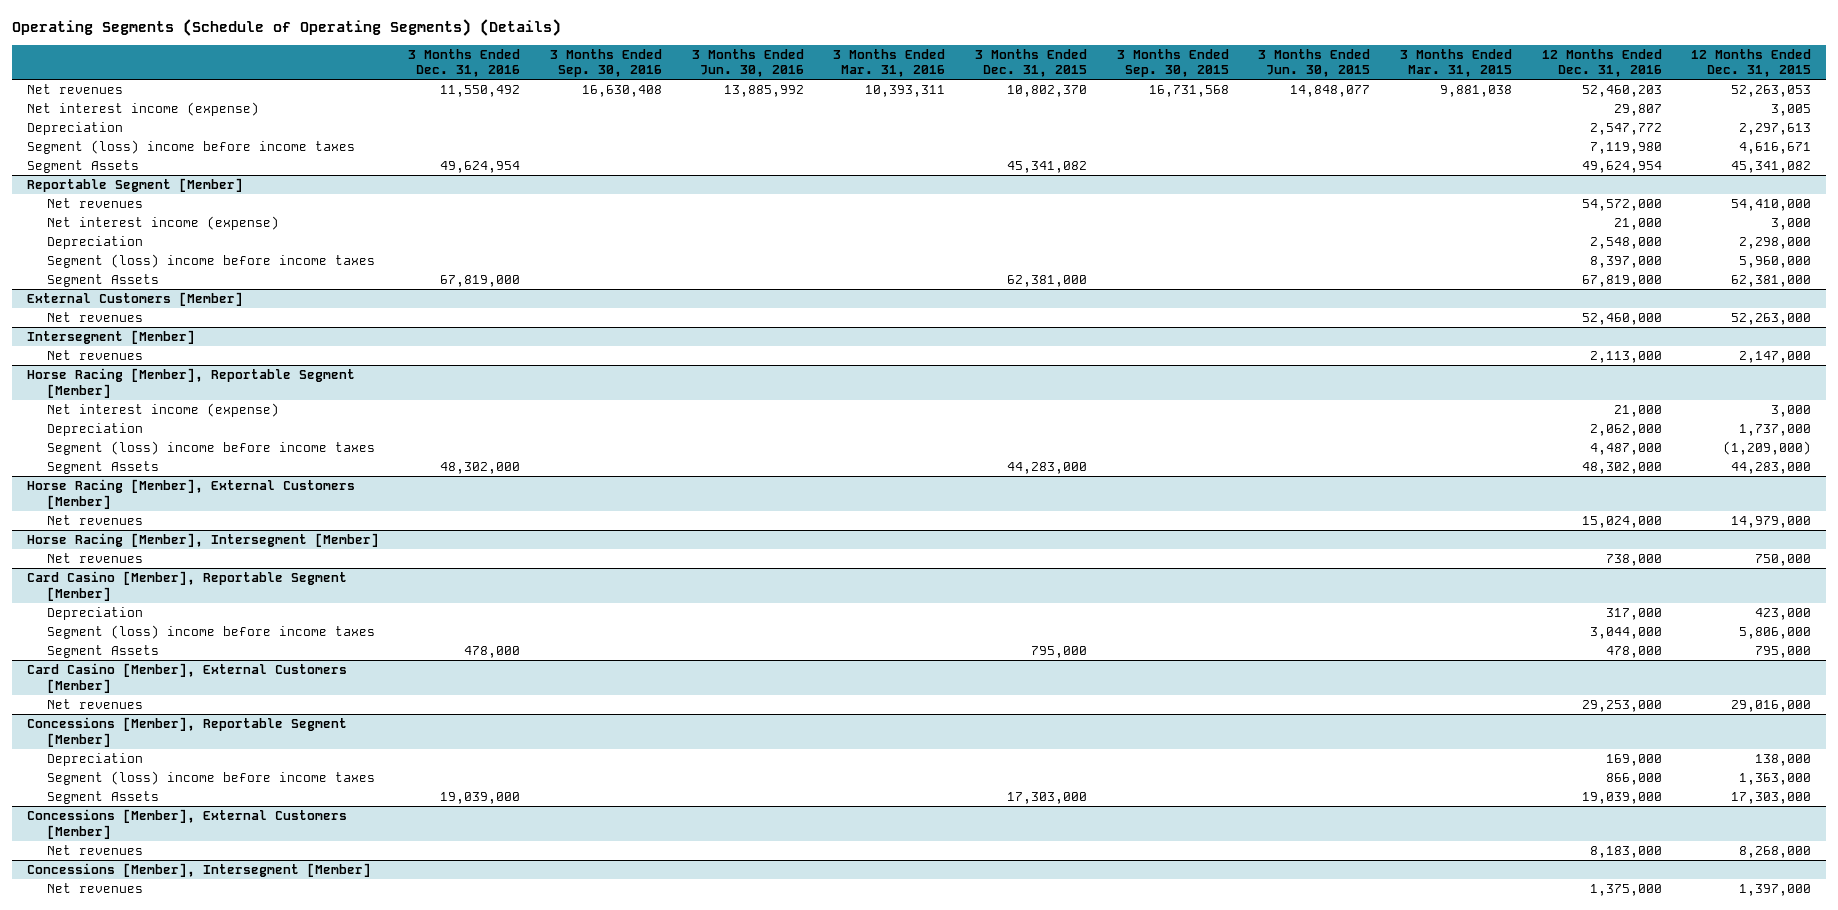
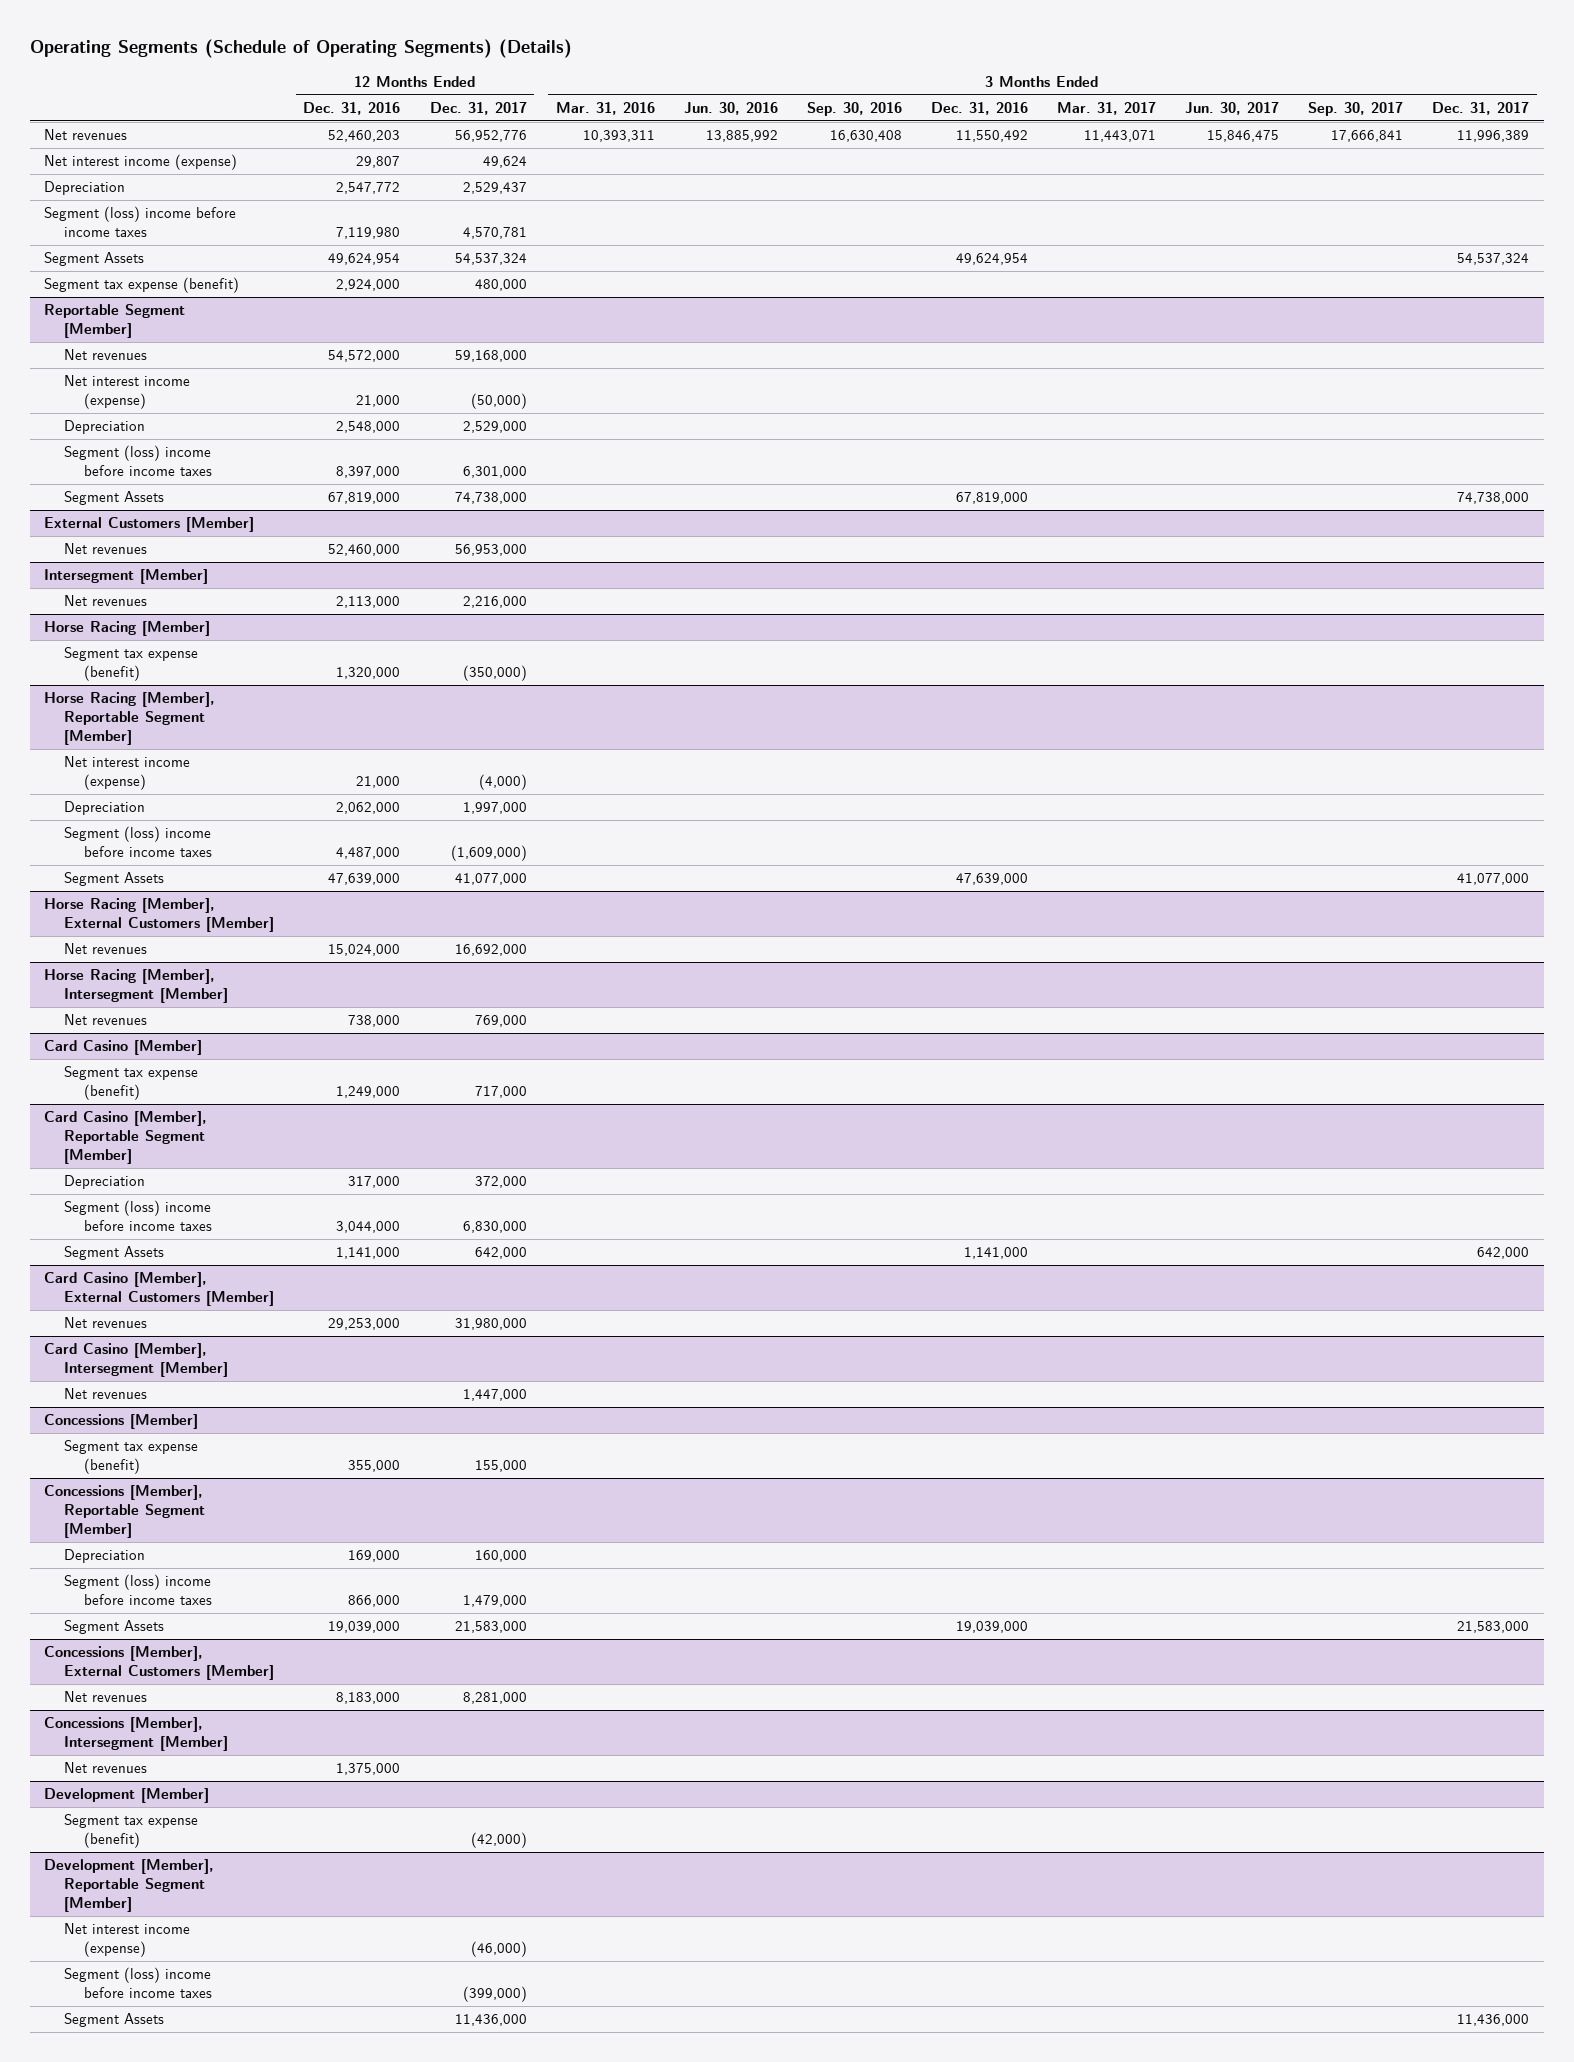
[975,48,1088,78] 3 Months Ended Dec. 31, 2015 -> none
[1116,48,1229,78] 3 Months Ended Sep. 30, 2015 -> none
[1258,48,1371,78] 3 Months Ended Jun. 30, 2015 -> none
[1399,48,1512,78] 3 Months Ended Mar. 31, 2015 -> none
[1691,48,1812,78] 12 Months Ended Dec. 31, 2015 -> none
none -> [429,101,527,115] Dec. 31, 2017
none -> [1056,101,1156,115] Mar. 31, 2017
none -> [1185,101,1280,115] Jun. 30, 2017
none -> [1308,101,1404,116] Sep. 30, 2017
none -> [1432,101,1530,115] Dec. 31, 2017
none -> [44,277,240,294] Segment tax expense (benefit)
none -> [44,621,211,637] Horse Racing [Member]
none -> [64,647,199,682] Segment tax expense (benefit)
[440,462,521,475] 48,302,000 -> [955,873,1028,886] 47,639,000
[1581,462,1662,475] 48,302,000 -> [328,873,401,886] 47,639,000
none -> [44,1040,203,1056] Card Casino [Member]
none -> [64,1066,199,1101] Segment tax expense (benefit)
[464,646,521,659] 478,000 -> [963,1247,1028,1260] 1,141,000
[1605,646,1662,659] 478,000 -> [336,1247,401,1260] 1,141,000
none -> [44,1343,229,1378] Card Casino [Member], Intersegment [Member]
none -> [64,1388,148,1400] Net revenues
none -> [44,1414,199,1430] Concessions [Member]
none -> [64,1440,199,1475] Segment tax expense (benefit)
none -> [44,1788,210,1804] Development [Member]
none -> [64,1814,199,1849] Segment tax expense (benefit)
none -> [44,1859,215,1912] Development [Member], Reportable Segment [Member]
none -> [64,1923,191,1958] Net interest income (expense)
none -> [64,1967,213,1999] Segment (loss) income before income taxes
none -> [64,2013,165,2028] Segment Assets

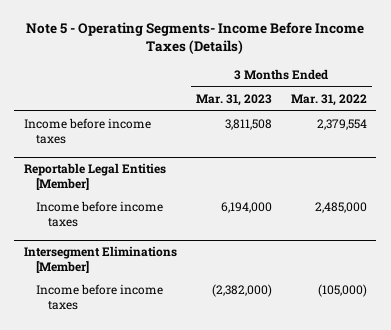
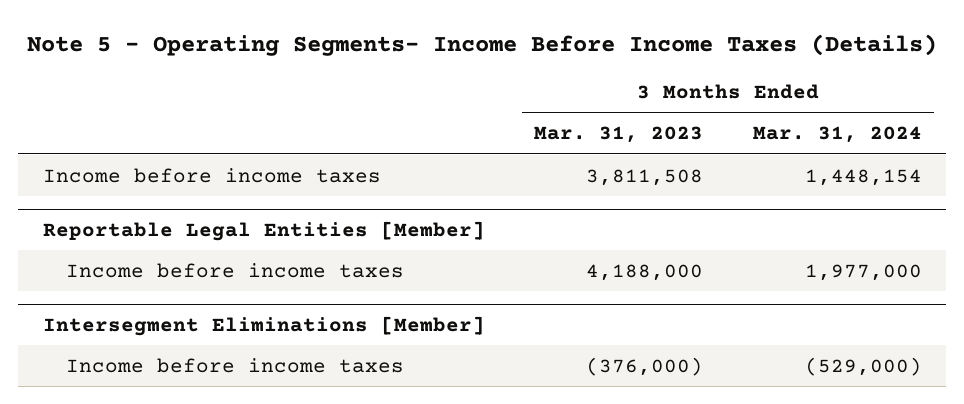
[290,94,367,107] Mar. 31, 2022 -> none
none -> [752,126,922,144] Mar. 31, 2024
[220,202,272,214] 6,194,000 -> [586,263,704,281] 4,188,000
[211,284,272,298] (2,382,000) -> [586,356,704,376] (376,000)

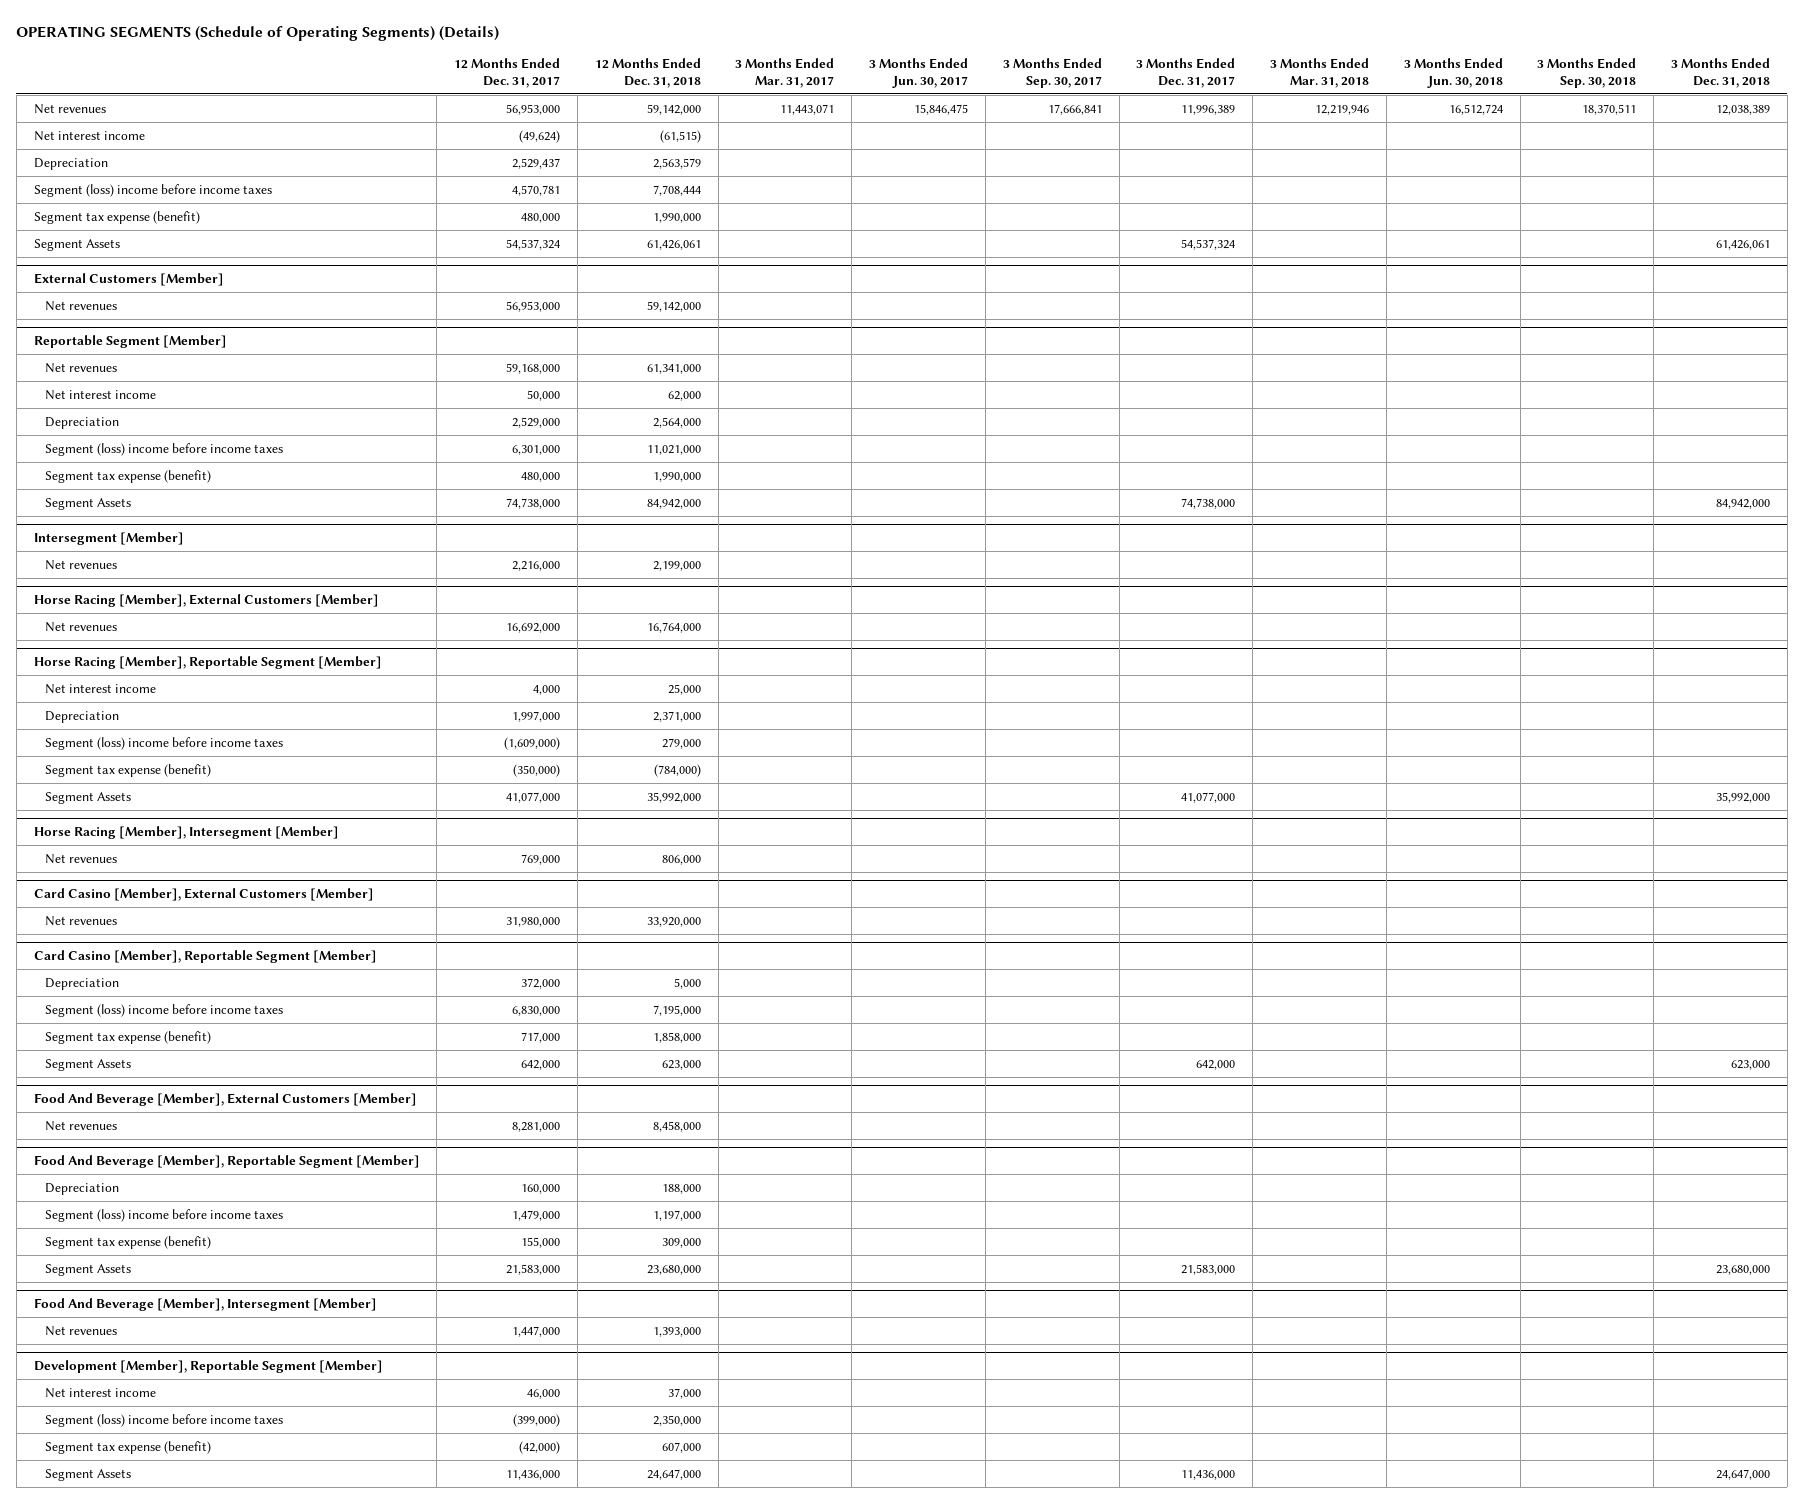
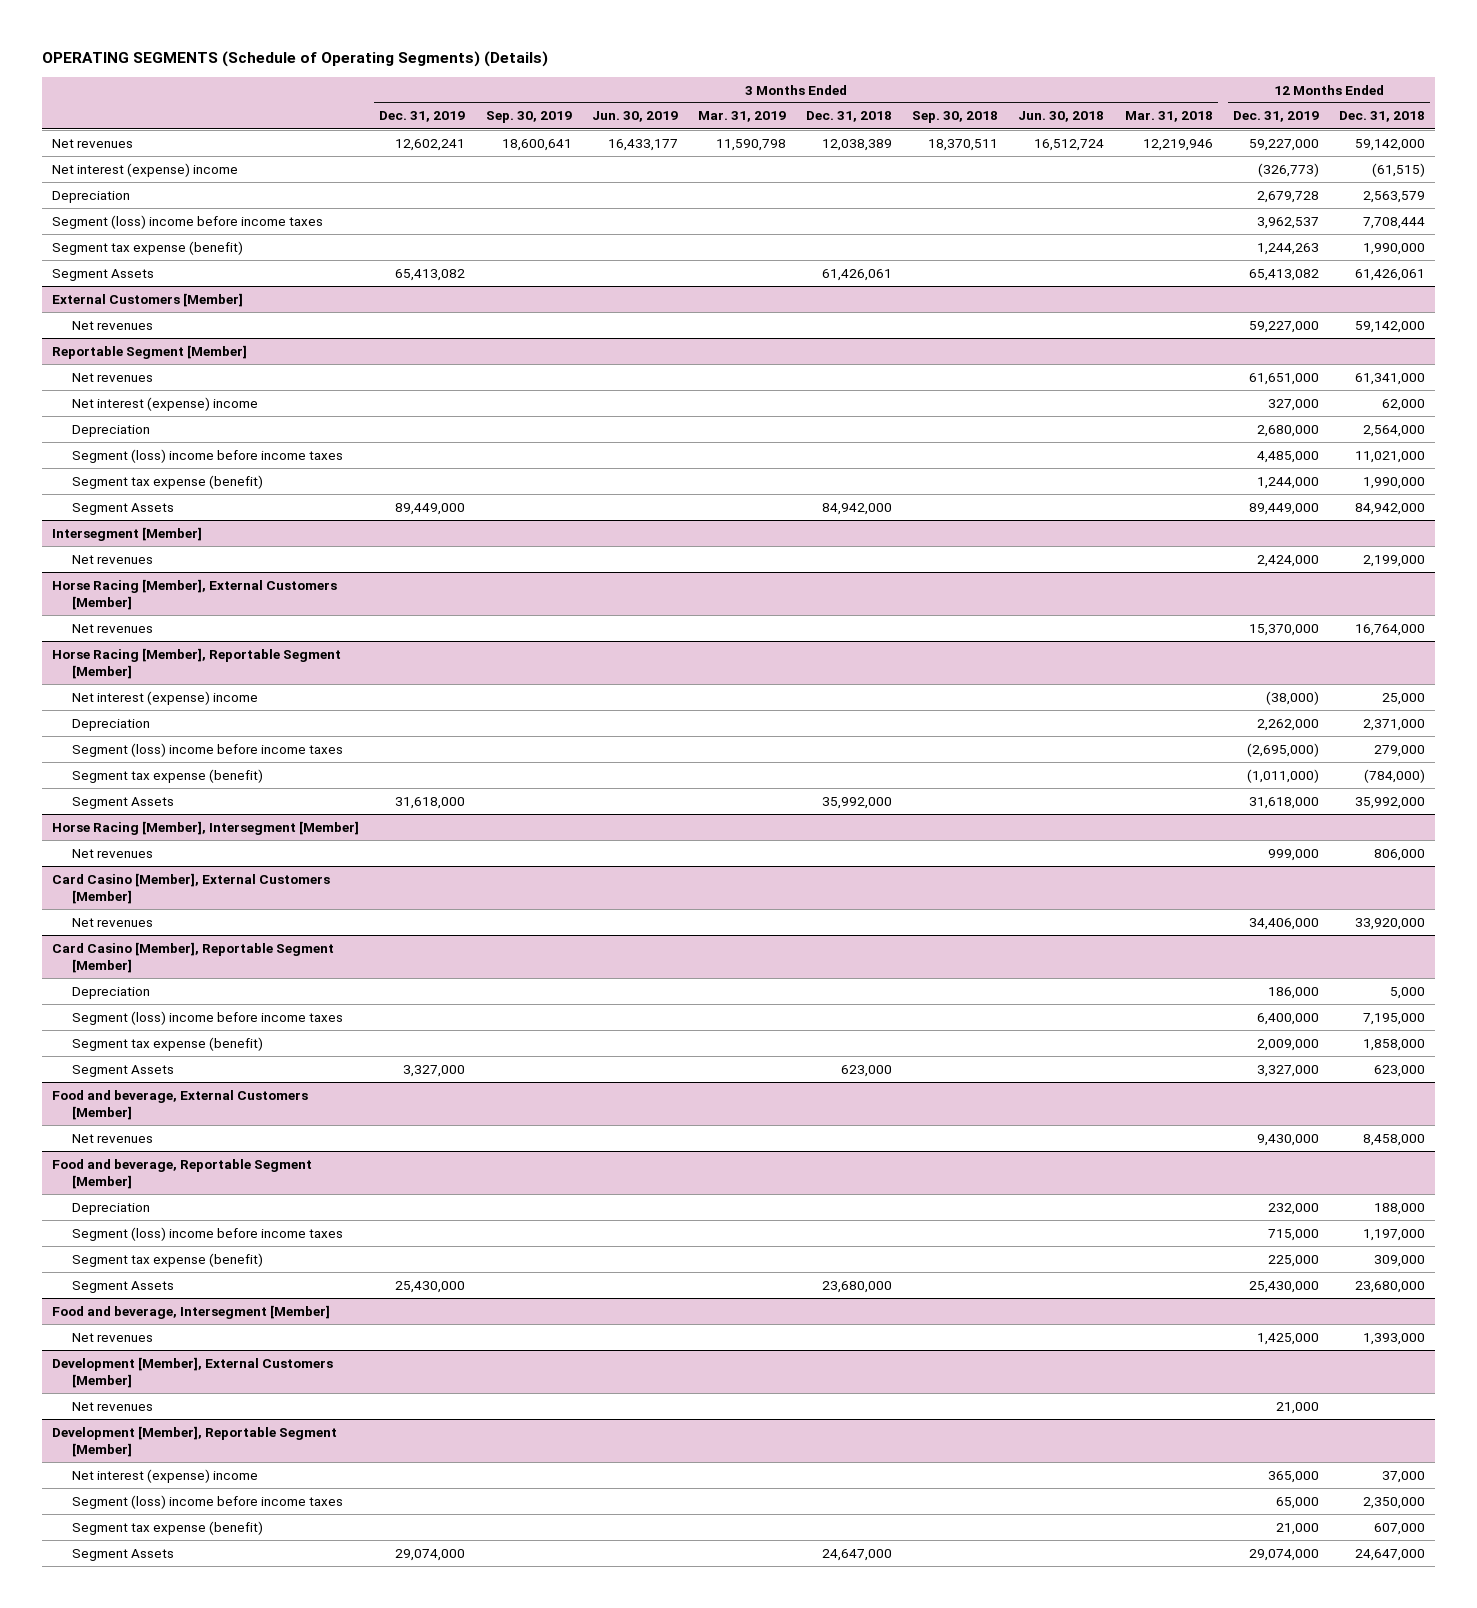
[454,57,561,88] 12 Months Ended Dec. 31, 2017 -> none
[735,57,835,88] 3 Months Ended Mar. 31, 2017 -> none
[869,57,969,88] 3 Months Ended Jun. 30, 2017 -> none
[1002,57,1102,88] 3 Months Ended Sep. 30, 2017 -> none
[1136,57,1236,88] 3 Months Ended Dec. 31, 2017 -> none
none -> [379,111,466,123] Dec. 31, 2019
none -> [485,111,572,124] Sep. 30, 2019
none -> [591,111,678,123] Jun. 30, 2019
none -> [697,111,786,123] Mar. 31, 2019
none -> [1232,111,1319,123] Dec. 31, 2019
[33,130,145,141] Net interest income -> [52,162,239,177] Net interest (expense) income
[44,389,156,400] Net interest income -> [71,396,258,411] Net interest (expense) income
[44,683,156,694] Net interest income -> [71,690,258,705] Net interest (expense) income
[33,1093,417,1107] Food And Beverage [Member], External Customers [Member] -> [52,1089,309,1121] Food and beverage, External Customers [Member]
[33,1155,420,1169] Food And Beverage [Member], Reportable Segment [Member] -> [52,1158,313,1190] Food and beverage, Reportable Segment [Member]
[33,1298,377,1312] Food And Beverage [Member], Intersegment [Member] -> [52,1304,331,1319] Food and beverage, Intersegment [Member]
none -> [52,1356,334,1389] Development [Member], External Customers [Member]
none -> [71,1401,153,1411] Net revenues
[44,1387,156,1398] Net interest income -> [71,1468,258,1483] Net interest (expense) income

